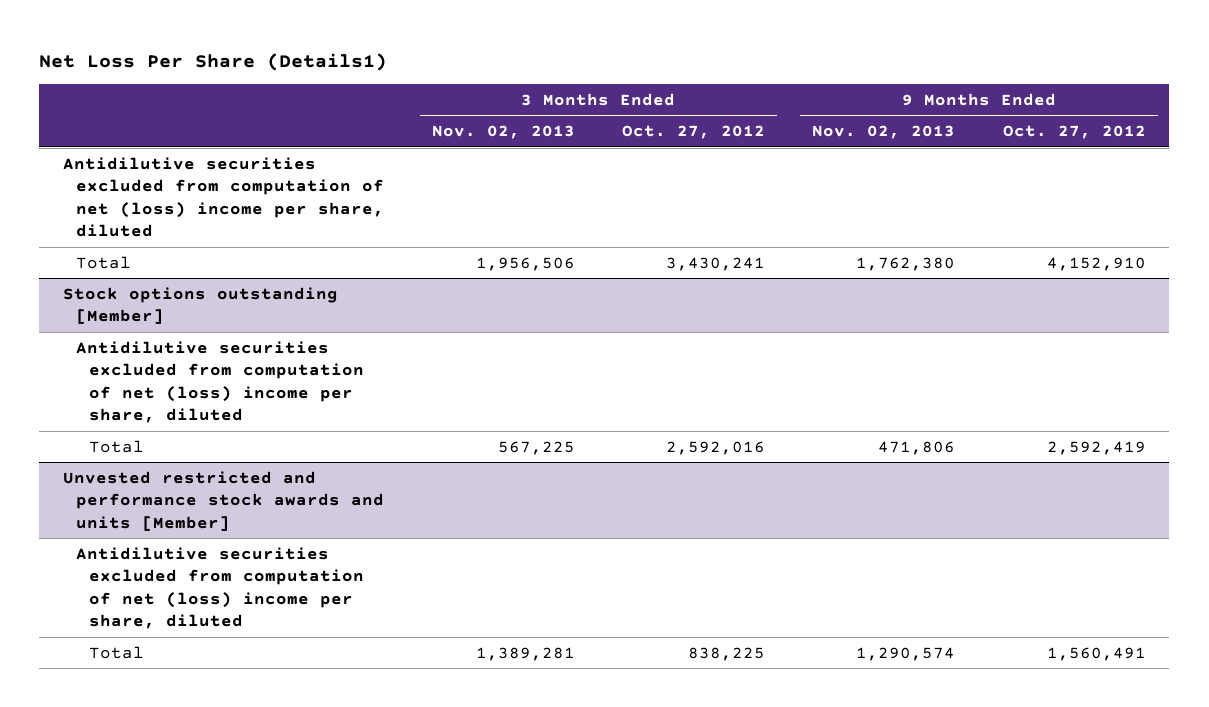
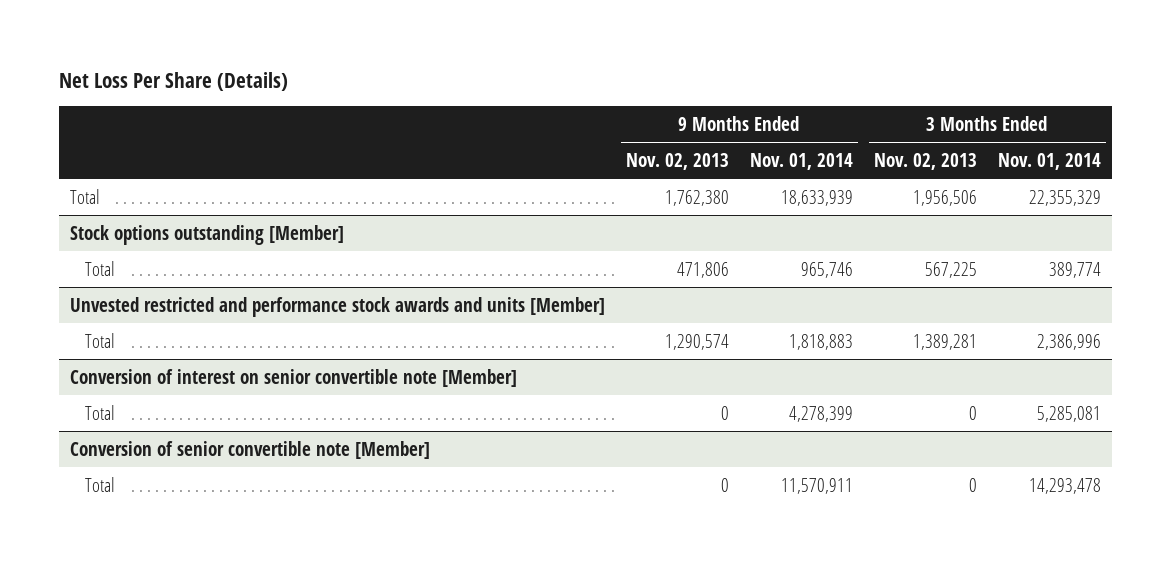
[39,52,388,71] Net Loss Per Share (Details1) -> [59,71,289,91] Net Loss Per Share (Details)
[621,125,765,140] Oct. 27, 2012 -> none
[1002,125,1146,140] Oct. 27, 2012 -> none
none -> [749,152,853,170] Nov. 01, 2014
none -> [997,152,1101,170] Nov. 01, 2014
[63,156,385,238] Antidilutive securities excluded from computation of net (loss) income per share, diluted -> none
[76,340,365,424] Antidilutive securities excluded from computation of net (loss) income per share, diluted -> none
[76,546,365,630] Antidilutive securities excluded from computation of net (loss) income per share, diluted -> none
none -> [69,368,517,387] Conversion of interest on senior convertible note [Member]
none -> [85,404,116,420] Total
none -> [69,440,430,459] Conversion of senior convertible note [Member]
none -> [85,476,116,492] Total

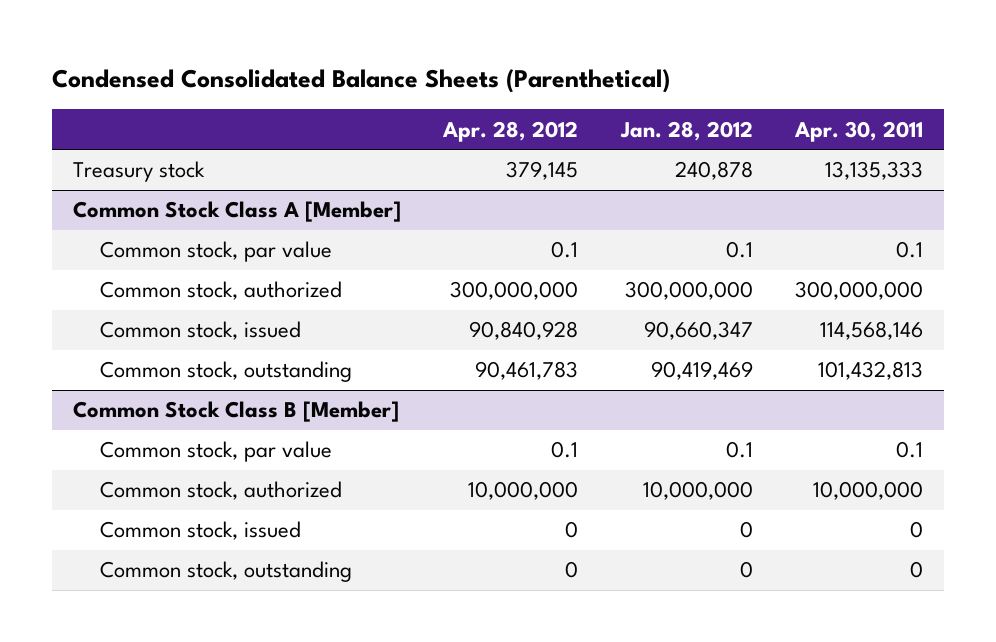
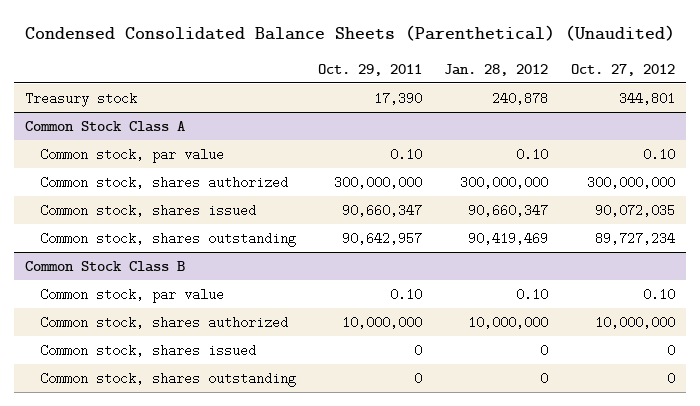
[52,68,671,93] Condensed Consolidated Balance Sheets (Parenthetical) -> [24,24,675,41] Condensed Consolidated Balance Sheets (Parenthetical) (Unaudited)
[442,120,579,142] Apr. 28, 2012 -> none
[793,120,923,142] Apr. 30, 2011 -> none
none -> [317,63,422,76] Oct. 29, 2011
none -> [570,63,675,76] Oct. 27, 2012
[73,201,402,223] Common Stock Class A [Member] -> [25,120,186,132] Common Stock Class A
[725,241,753,259] 0.1 -> [516,147,549,161] 0.10
[100,281,343,301] Common stock, authorized -> [39,175,288,189] Common stock, shares authorized
[100,321,302,341] Common stock, issued -> [39,203,256,217] Common stock, shares issued
[100,361,353,383] Common stock, outstanding -> [39,231,296,247] Common stock, shares outstanding
[73,401,400,423] Common Stock Class B [Member] -> [25,260,186,272] Common Stock Class B
[725,441,753,459] 0.1 -> [516,287,549,301] 0.10
[100,481,343,501] Common stock, authorized -> [39,315,288,329] Common stock, shares authorized
[100,521,302,541] Common stock, issued -> [39,343,256,357] Common stock, shares issued
[100,561,353,583] Common stock, outstanding -> [39,371,296,387] Common stock, shares outstanding

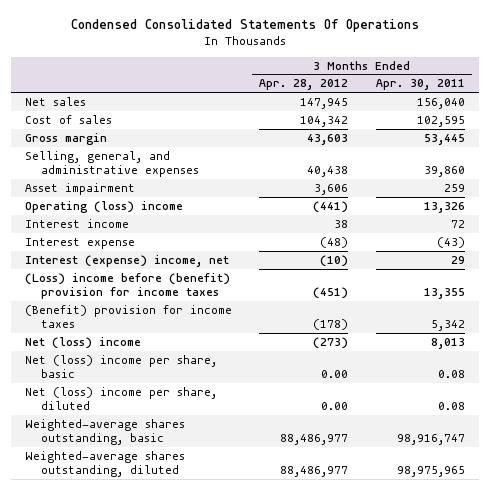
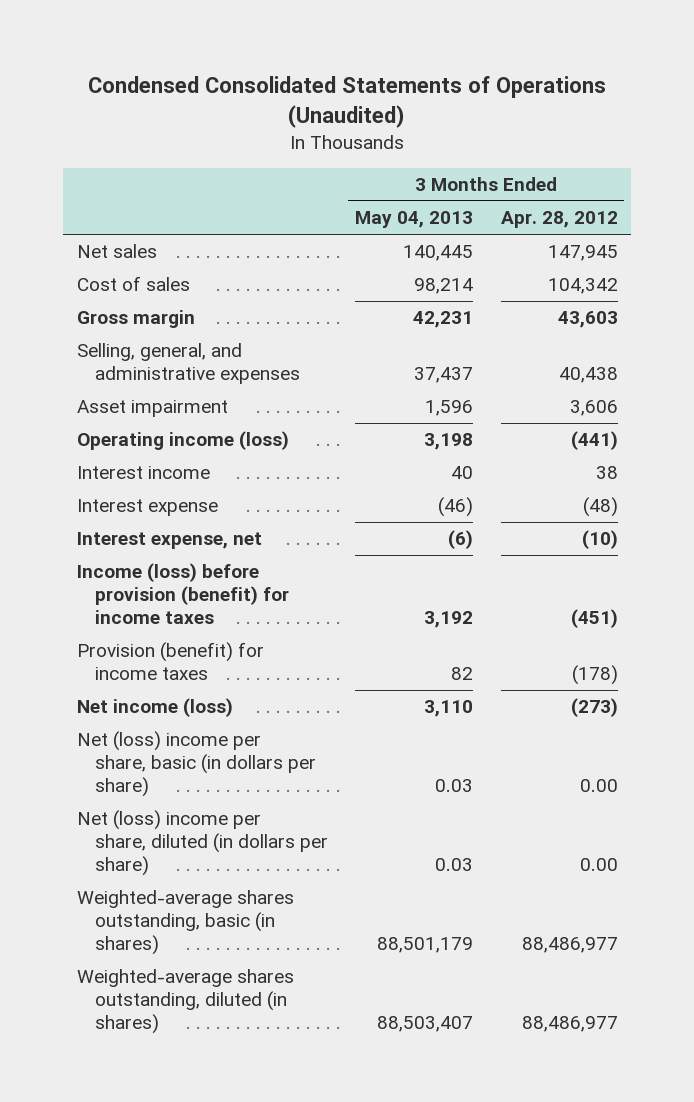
[70,18,419,32] Condensed Consolidated Statements Of Operations -> [88,75,607,128] Condensed Consolidated Statements of Operations (Unaudited)
[376,79,466,91] Apr. 30, 2011 -> none
none -> [355,211,474,229] May 04, 2013
[24,200,183,213] Operating (loss) income -> [76,431,289,451] Operating income (loss)
[24,254,229,267] Interest (expense) income, net -> [76,532,262,550] Interest expense, net
[24,272,230,300] (Loss) income before (benefit) provision for income taxes -> [76,563,289,624] Income (loss) before provision (benefit) for income taxes
[24,304,232,329] (Benefit) provision for income taxes -> [76,642,264,681] Provision (benefit) for income taxes
[24,336,141,349] Net (loss) income -> [76,698,233,718] Net income (loss)
[24,354,217,379] Net (loss) income per share, basic -> [76,731,316,797] Net (loss) income per share, basic (in dollars per share)
[24,386,217,411] Net (loss) income per share, diluted -> [76,810,328,876] Net (loss) income per share, diluted (in dollars per share)
[24,418,185,446] Weighted-average shares outstanding, basic -> [76,890,294,955] Weighted-average shares outstanding, basic (in shares)
[24,450,185,478] Weighted-average shares outstanding, diluted -> [76,969,294,1034] Weighted-average shares outstanding, diluted (in shares)

